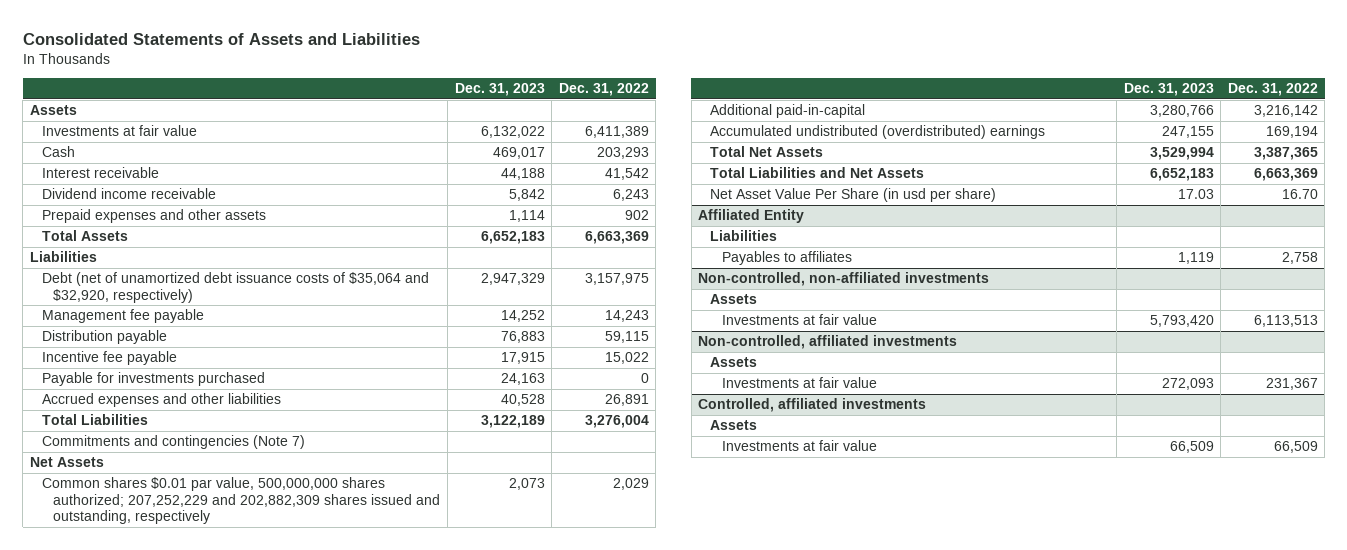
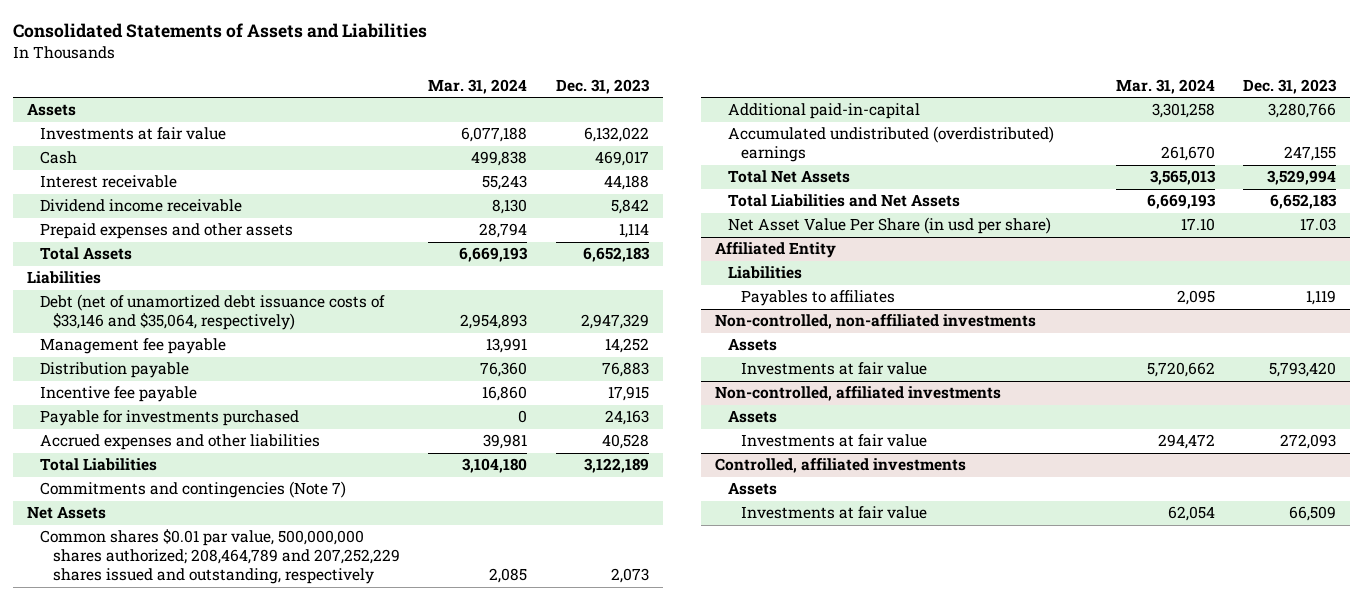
[558,83,649,97] Dec. 31, 2022 -> none
none -> [428,78,528,94] Mar. 31, 2024
[41,272,429,303] Debt (net of unamortized debt issuance costs of $35,064 and $32,920, respectively) -> [40,294,386,331] Debt (net of unamortized debt issuance costs of $33,146 and $35,064, respectively)
[41,477,441,525] Common shares $0.01 par value, 500,000,000 shares authorized; 207,252,229 and 202,882,309 shares issued and outstanding, respectively -> [40,529,401,585] Common shares $0.01 par value, 500,000,000 shares authorized; 208,464,789 and 207,252,229 shares issued and outstanding, respectively

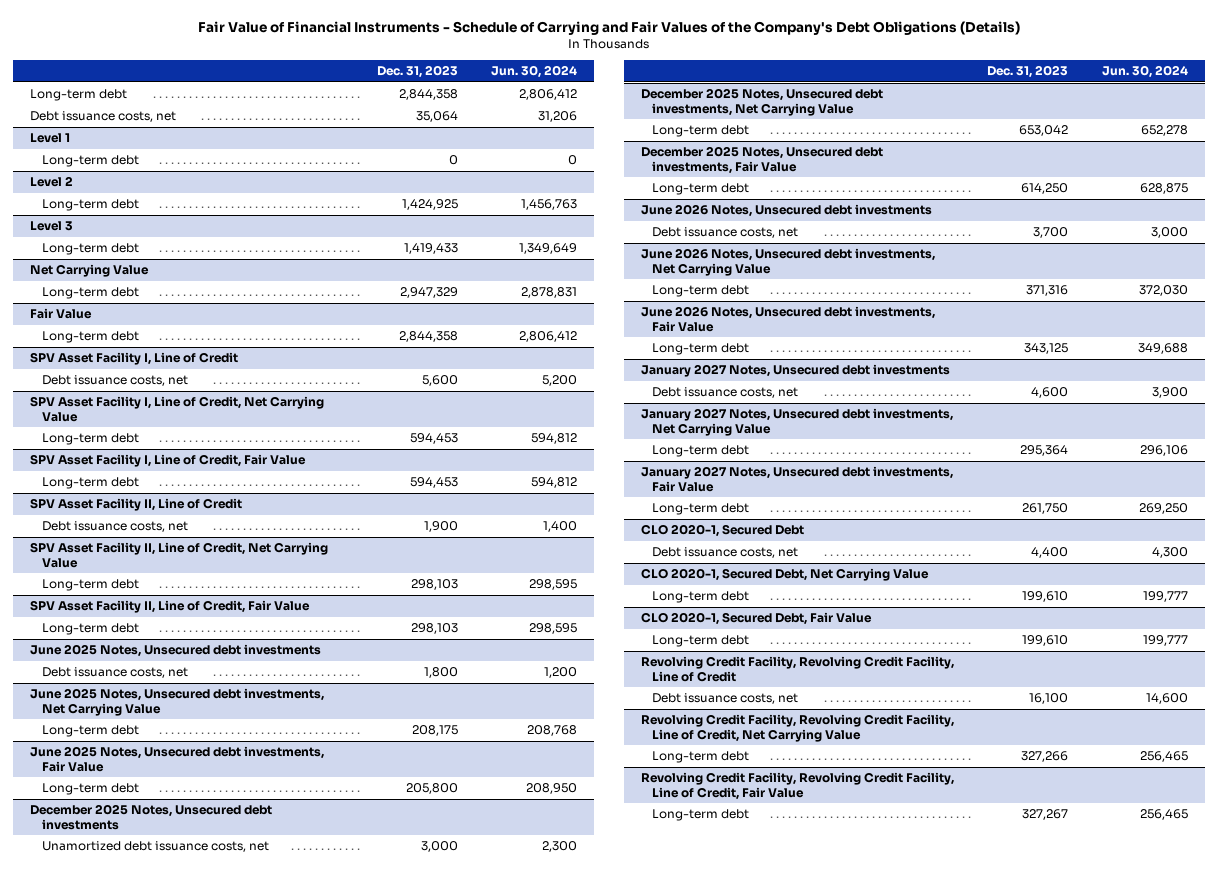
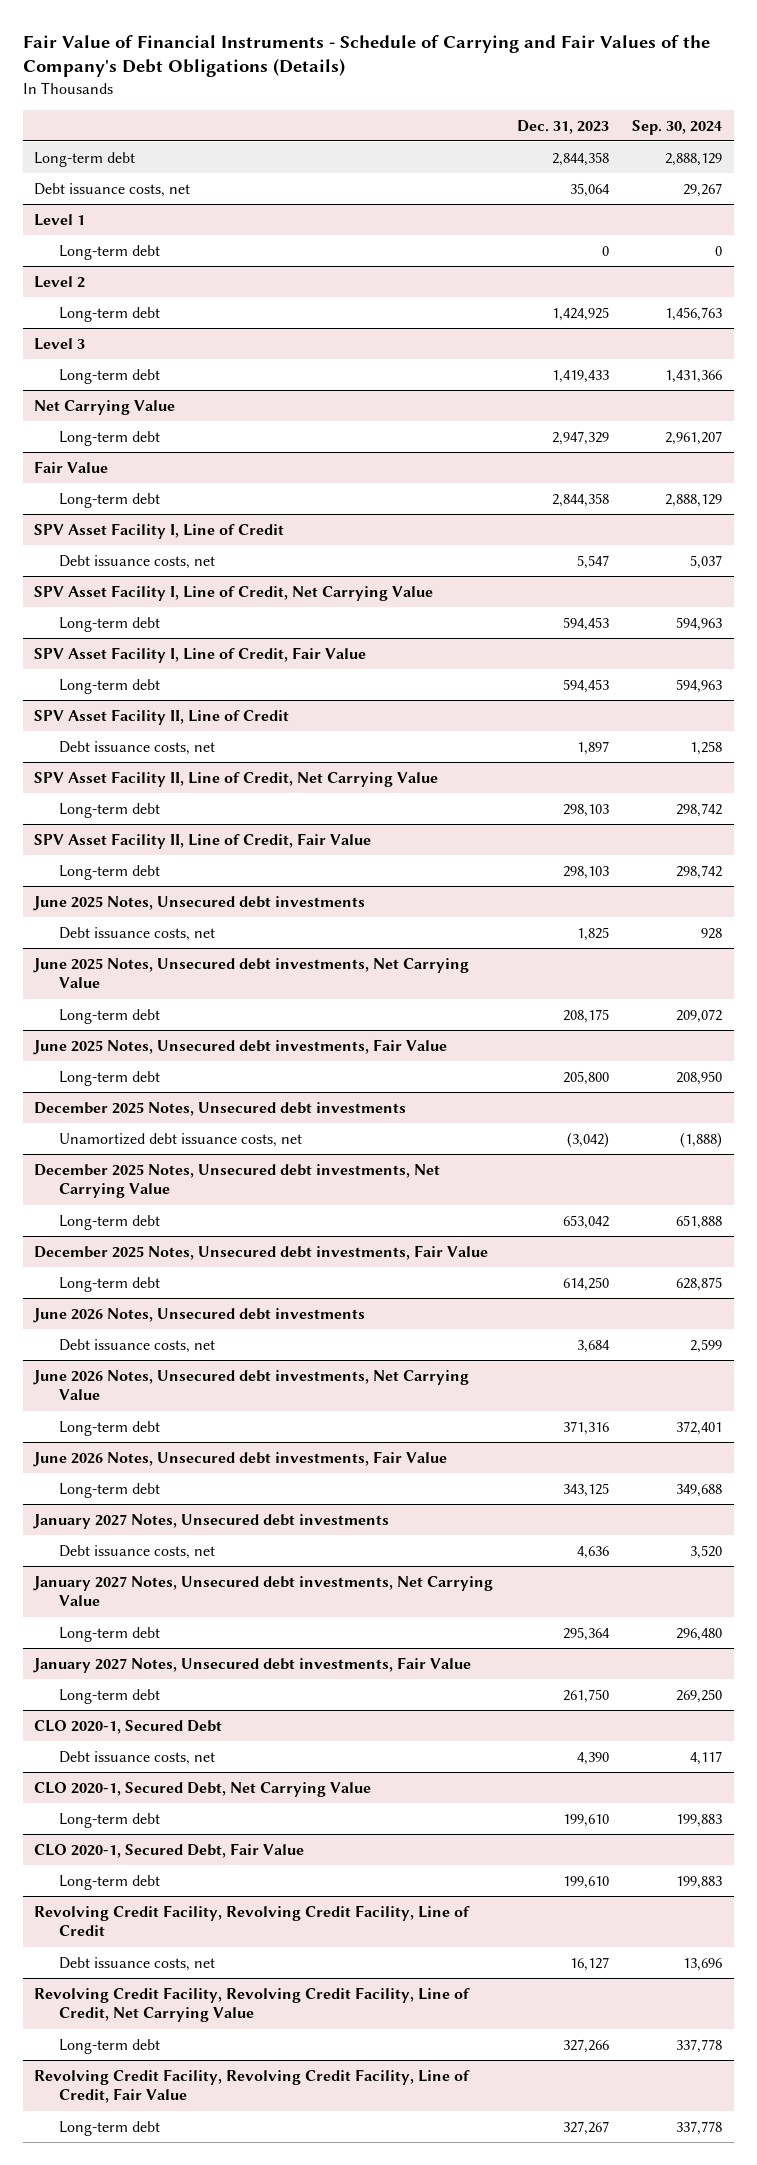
[491,65,578,79] Jun. 30, 2024 -> none
none -> [632,119,723,135] Sep. 30, 2024
[421,375,458,387] 5,600 -> [576,554,609,569] 5,547
[423,521,458,533] 1,900 -> [576,740,609,755] 1,897
[423,667,458,679] 1,800 -> [576,926,609,941] 1,825
[420,841,458,853] 3,000 -> [566,1131,609,1148] (3,042)
[1033,227,1069,239] 3,700 -> [576,1339,610,1353] 3,684
[1031,387,1069,399] 4,600 -> [576,1545,609,1559] 4,636
[1031,547,1069,559] 4,400 -> [576,1751,609,1765] 4,390
[1029,693,1069,705] 16,100 -> [569,1956,609,1971] 16,127

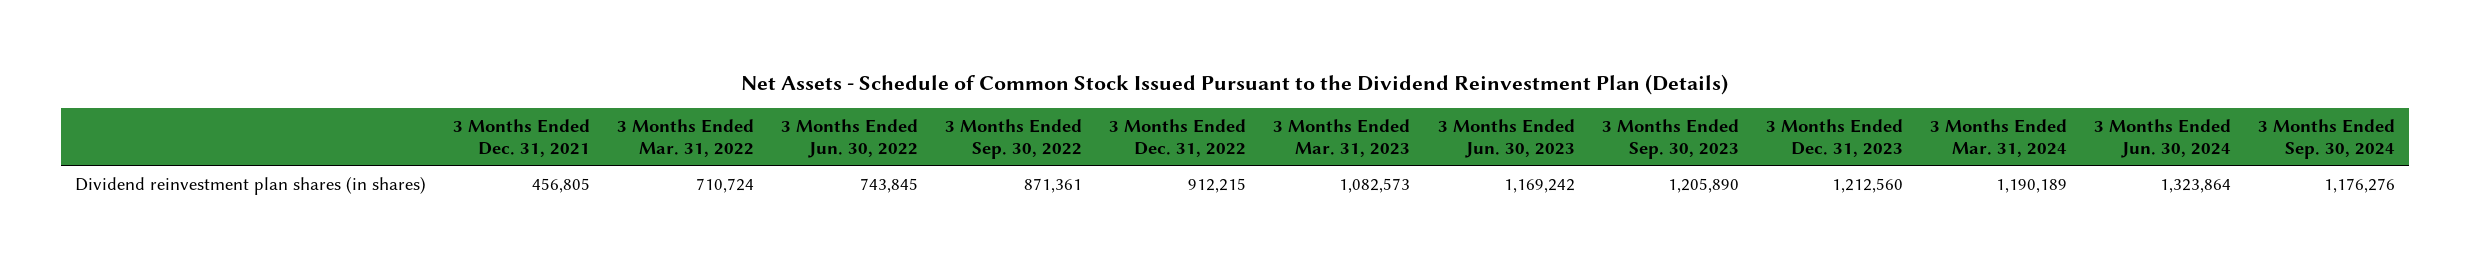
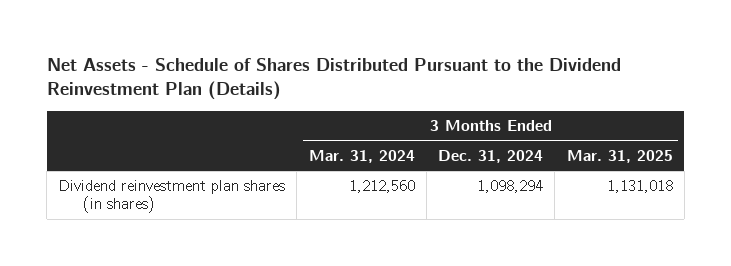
[740,73,1728,95] Net Assets - Schedule of Common Stock Issued Pursuant to the Dividend Reinvestment Plan (Details) -> [46,58,621,101] Net Assets - Schedule of Shares Distributed Pursuant to the Dividend Reinvestment Plan (Details)
[452,118,590,157] 3 Months Ended Dec. 31, 2021 -> none
[616,118,754,157] 3 Months Ended Mar. 31, 2022 -> none
[781,118,919,158] 3 Months Ended Jun. 30, 2022 -> none
[945,118,1083,159] 3 Months Ended Sep. 30, 2022 -> none
[1109,118,1247,157] 3 Months Ended Dec. 31, 2022 -> none
[1273,118,1411,157] 3 Months Ended Mar. 31, 2023 -> none
[1437,118,1575,158] 3 Months Ended Jun. 30, 2023 -> none
[1601,118,1739,159] 3 Months Ended Sep. 30, 2023 -> none
[1765,118,1903,157] 3 Months Ended Dec. 31, 2023 -> none
[2094,118,2232,158] 3 Months Ended Jun. 30, 2024 -> none
[2258,118,2396,159] 3 Months Ended Sep. 30, 2024 -> none
none -> [438,150,544,164] Dec. 31, 2024
none -> [566,150,673,164] Mar. 31, 2025
[1995,178,2067,193] 1,190,189 -> [348,180,415,194] 1,212,560

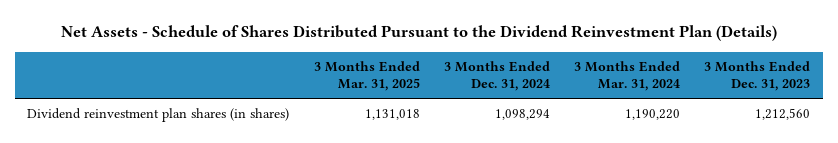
none -> [704,60,811,92] 3 Months Ended Dec. 31, 2023
[348,180,415,194] 1,212,560 -> [625,109,681,121] 1,190,220

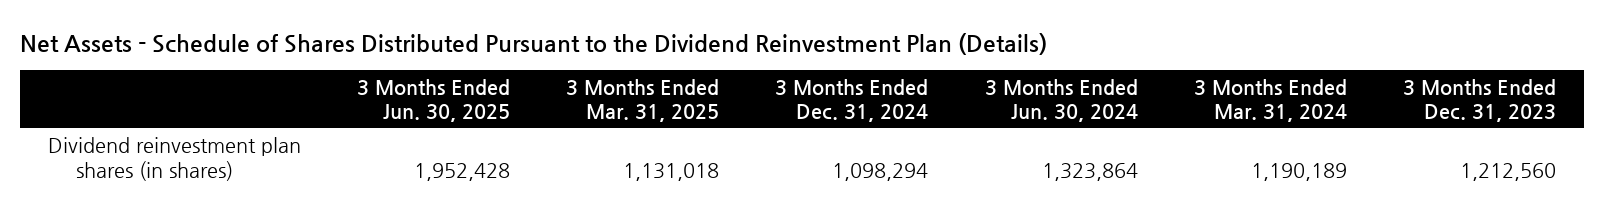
none -> [356,78,510,123] 3 Months Ended Jun. 30, 2025
none -> [984,78,1138,123] 3 Months Ended Jun. 30, 2024
[625,109,681,121] 1,190,220 -> [1250,162,1347,181] 1,190,189

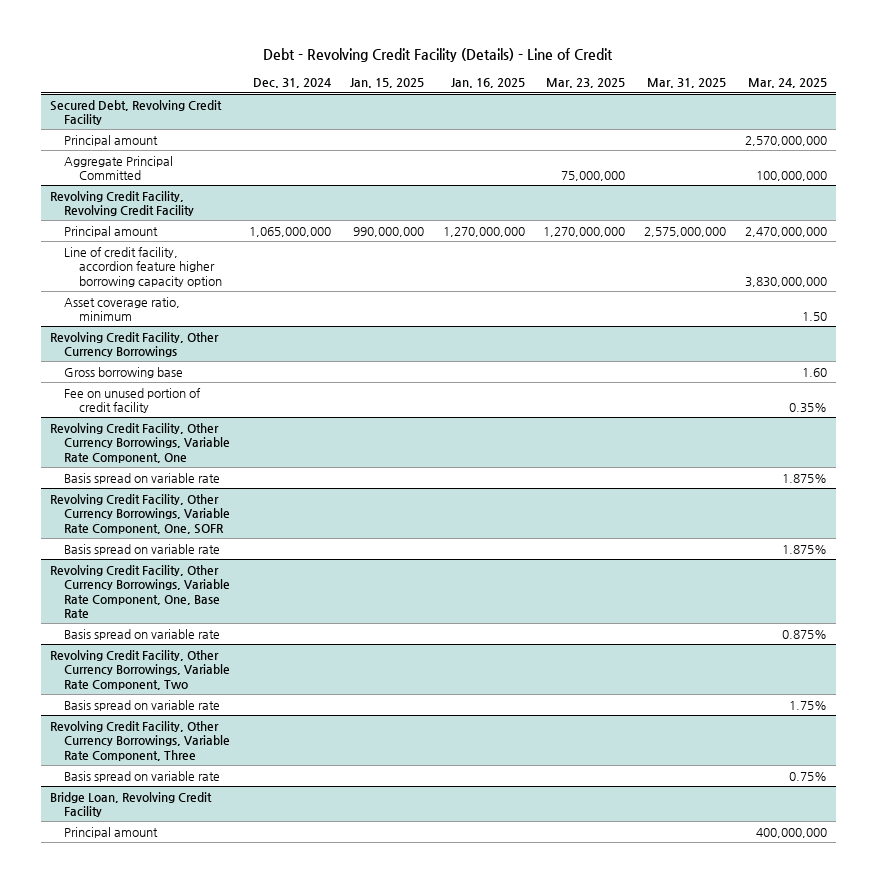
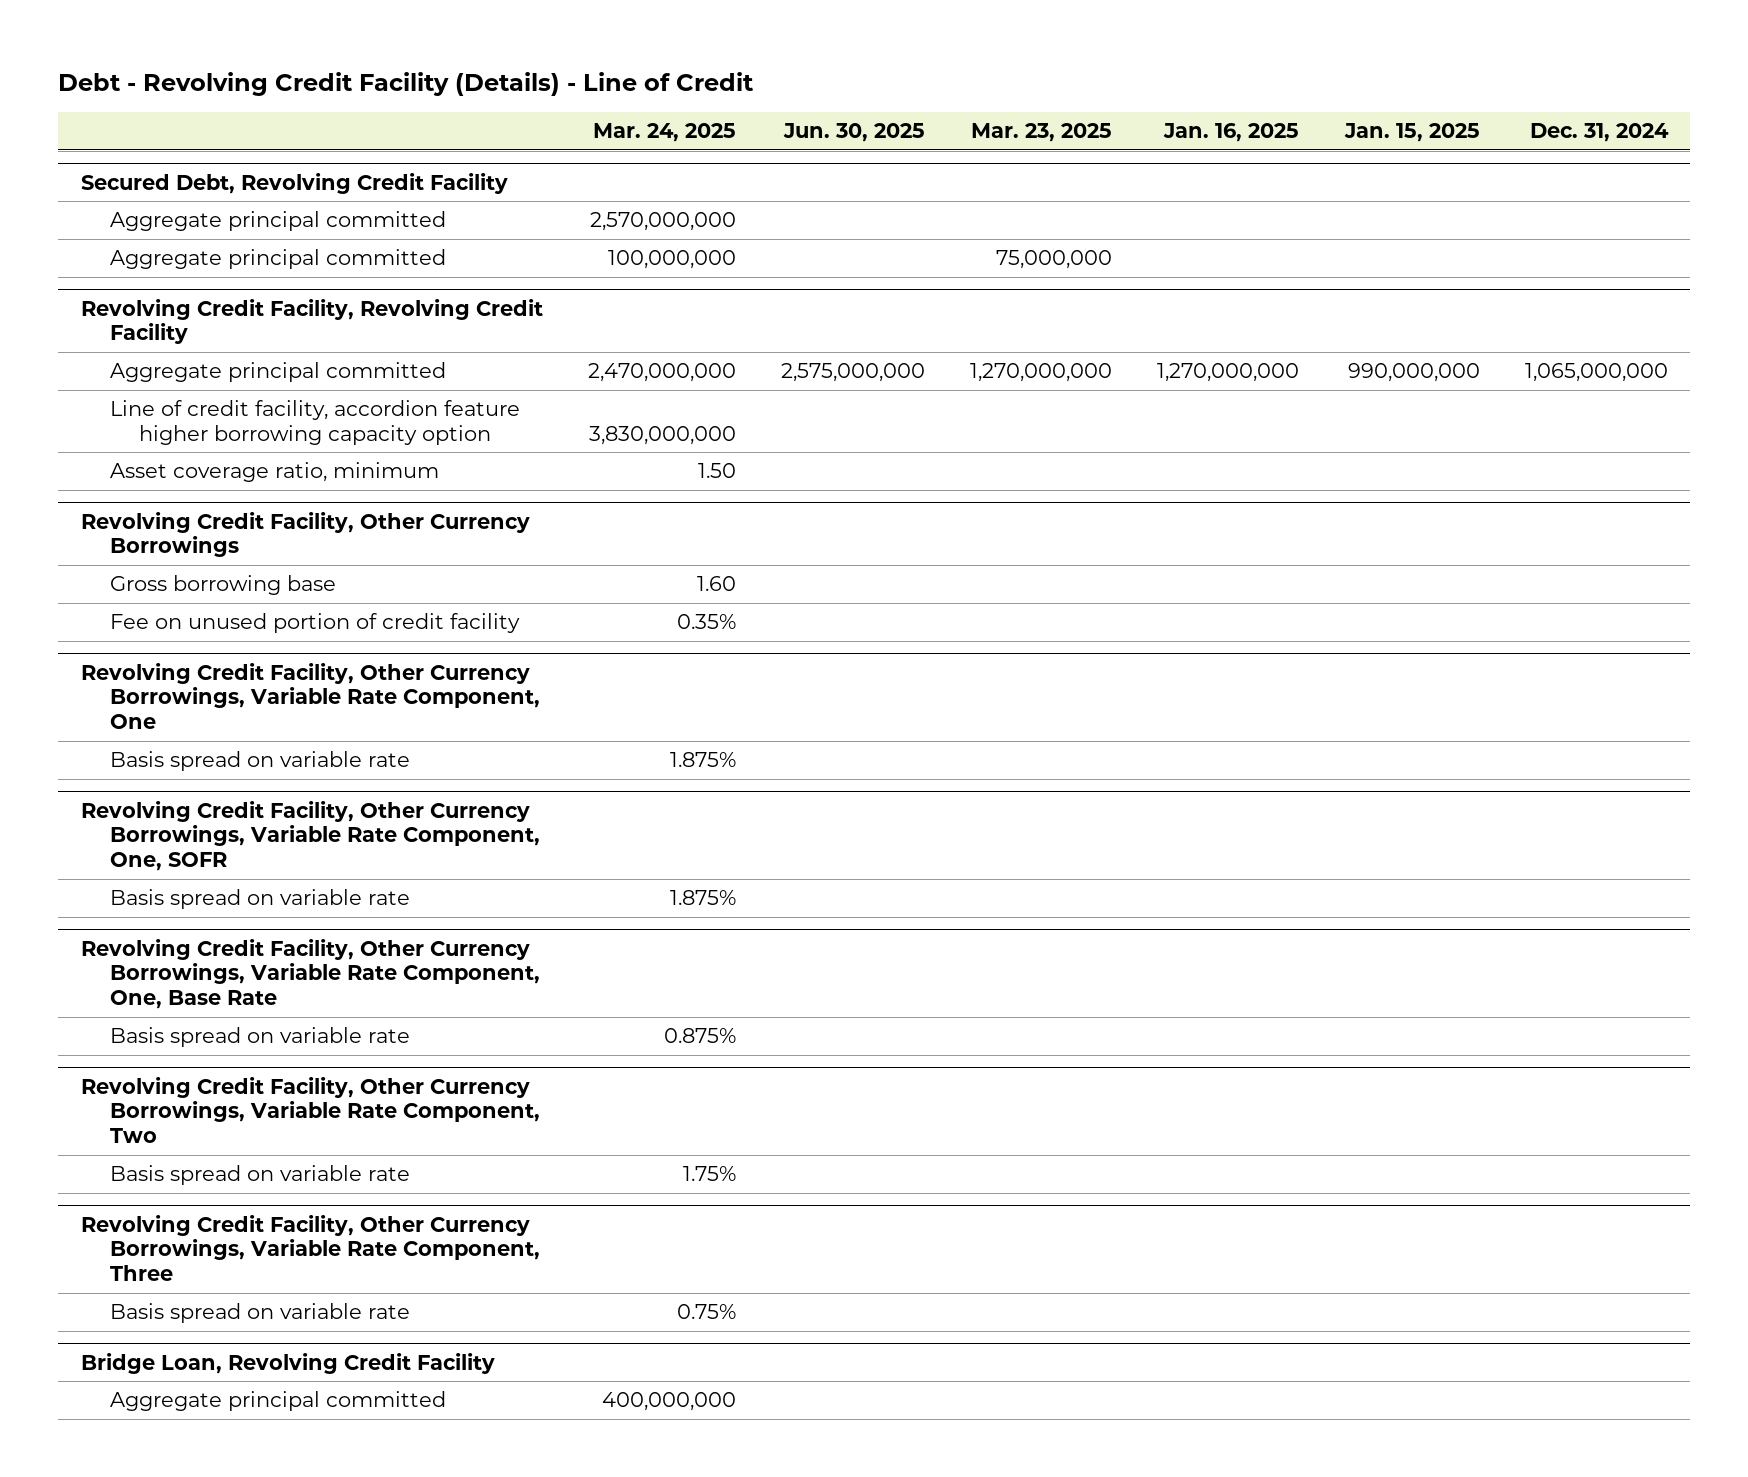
[647,78,727,89] Mar. 31, 2025 -> none
none -> [783,123,926,143] Jun. 30, 2025
[64,134,159,146] Principal amount -> [109,211,446,232] Aggregate principal committed
[64,155,174,181] Aggregate Principal Committed -> [109,249,446,270] Aggregate principal committed
[64,225,159,237] Principal amount -> [109,362,446,383] Aggregate principal committed
[64,826,159,838] Principal amount -> [109,1391,446,1412] Aggregate principal committed

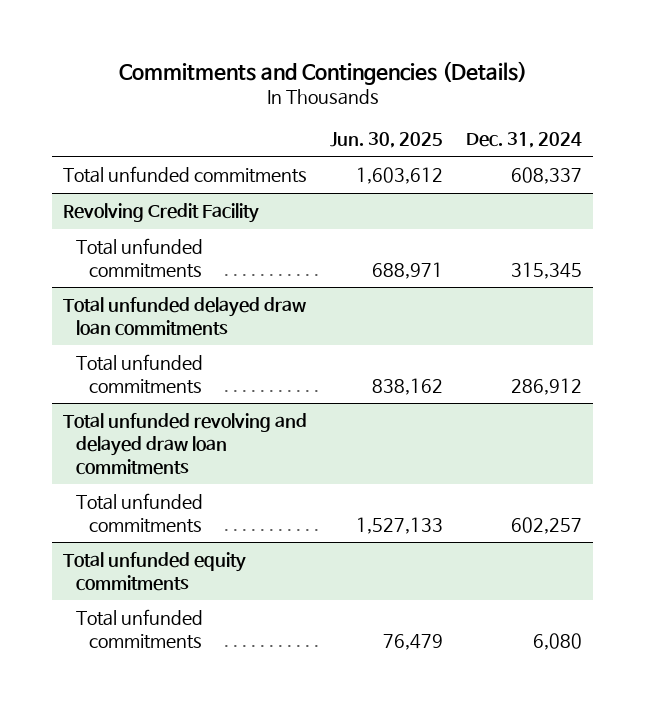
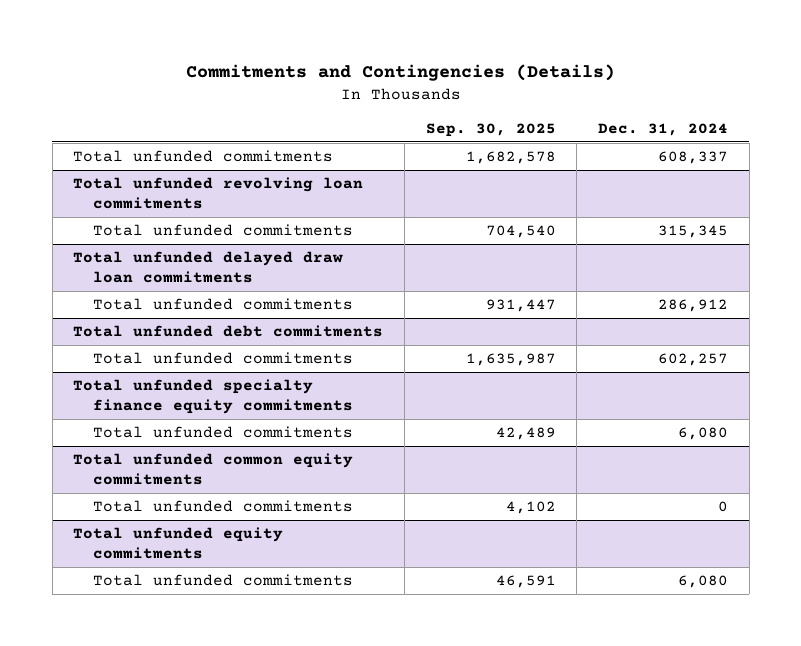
[330,131,444,148] Jun. 30, 2025 -> none
none -> [425,123,556,138] Sep. 30, 2025
[63,203,260,224] Revolving Credit Facility -> [73,176,364,210] Total unfunded revolving loan commitments
[63,413,308,475] Total unfunded revolving and delayed draw loan commitments -> none
none -> [73,324,384,337] Total unfunded debt commitments
none -> [73,378,354,415] Total unfunded specialty finance equity commitments
none -> [93,425,354,438] Total unfunded commitments
none -> [73,452,354,486] Total unfunded common equity commitments
none -> [93,499,354,512] Total unfunded commitments

